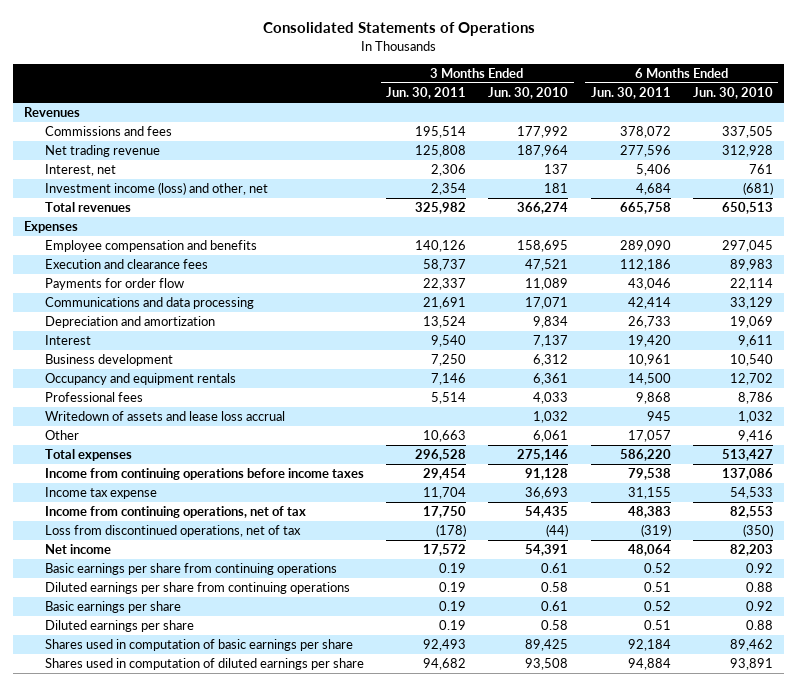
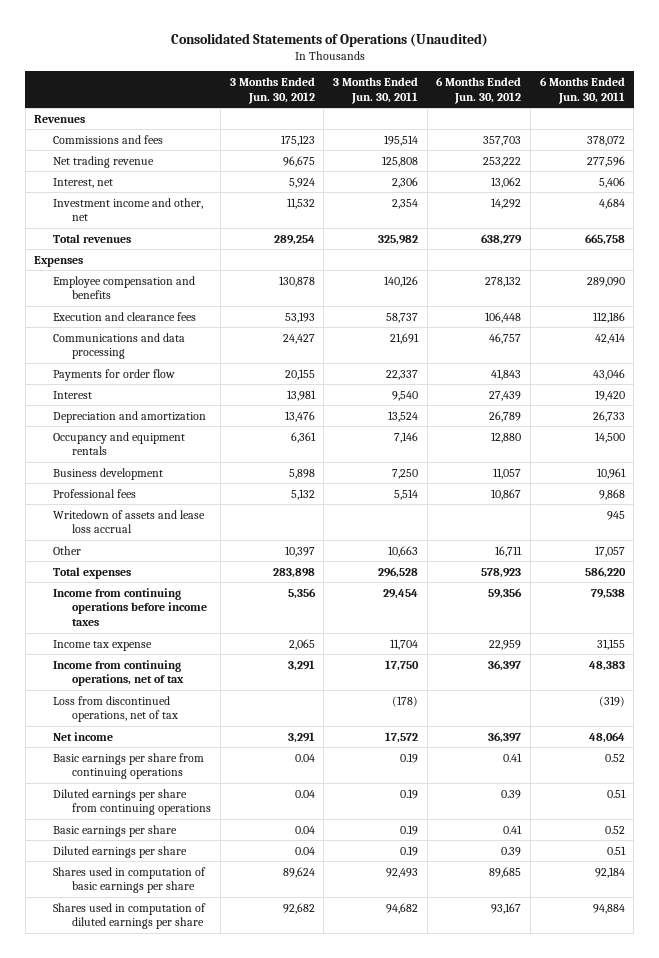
[262,22,535,37] Consolidated Statements of Operations -> [170,32,488,47] Consolidated Statements of Operations (Unaudited)
[488,87,569,100] Jun. 30, 2010 -> none
[692,87,773,100] Jun. 30, 2010 -> none
none -> [229,77,315,104] 3 Months Ended Jun. 30, 2012
none -> [436,77,522,104] 6 Months Ended Jun. 30, 2012
[45,182,269,196] Investment income (loss) and other, net -> [53,197,204,222] Investment income and other, net
[45,278,185,291] Payments for order flow -> [53,368,176,381] Payments for order flow
[45,316,216,329] Depreciation and amortization -> [53,410,207,423] Depreciation and amortization
[45,354,174,367] Business development -> [53,467,164,480] Business development

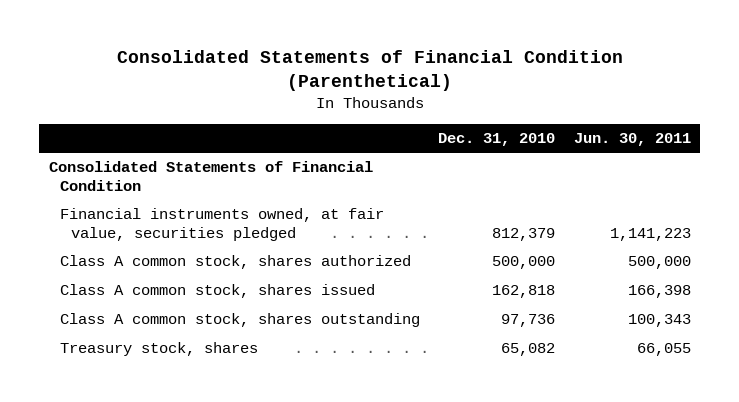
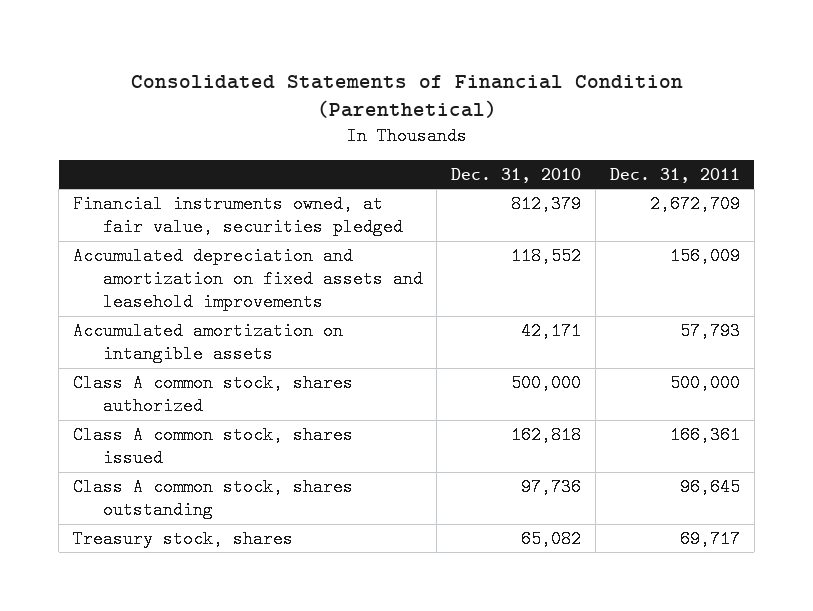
[573,133,691,147] Jun. 30, 2011 -> none
none -> [609,167,740,183] Dec. 31, 2011
[48,161,373,191] Consolidated Statements of Financial Condition -> none
none -> [73,246,423,312] Accumulated depreciation and amortization on fixed assets and leasehold improvements
none -> [73,321,344,364] Accumulated amortization on intangible assets

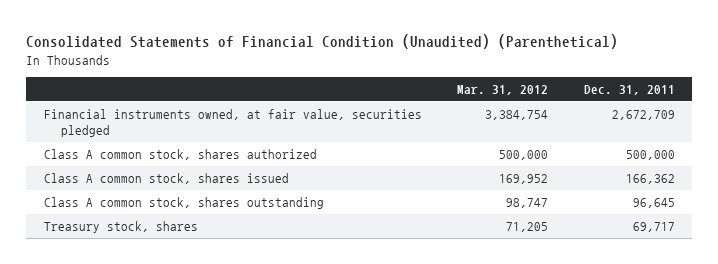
[130,74,683,119] Consolidated Statements of Financial Condition (Parenthetical) -> [25,34,618,50] Consolidated Statements of Financial Condition (Unaudited) (Parenthetical)
[451,167,582,183] Dec. 31, 2010 -> none
none -> [457,85,549,96] Mar. 31, 2012
[73,246,423,312] Accumulated depreciation and amortization on fixed assets and leasehold improvements -> none
[73,321,344,364] Accumulated amortization on intangible assets -> none
[669,425,740,444] 166,361 -> [625,174,675,185] 166,362

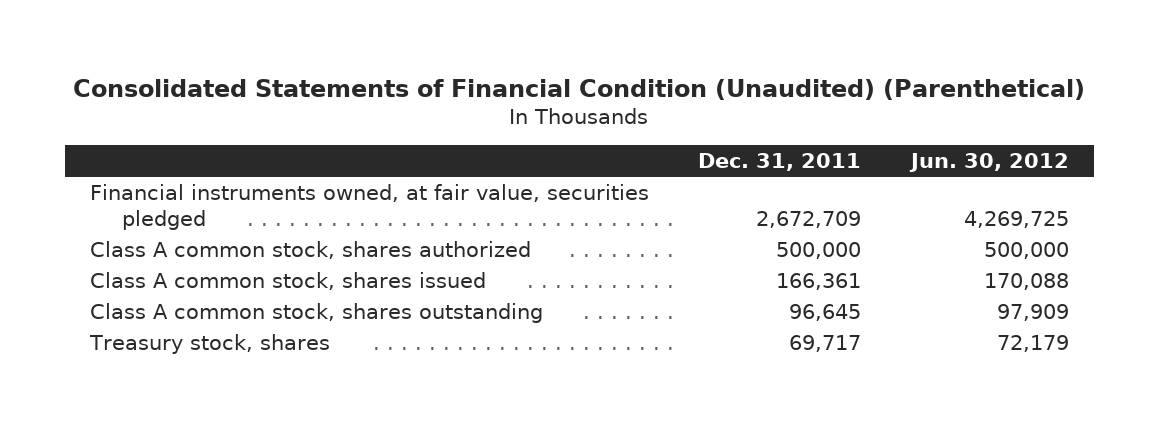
[457,85,549,96] Mar. 31, 2012 -> none
none -> [909,152,1070,172] Jun. 30, 2012
[625,174,675,185] 166,362 -> [776,273,862,291] 166,361

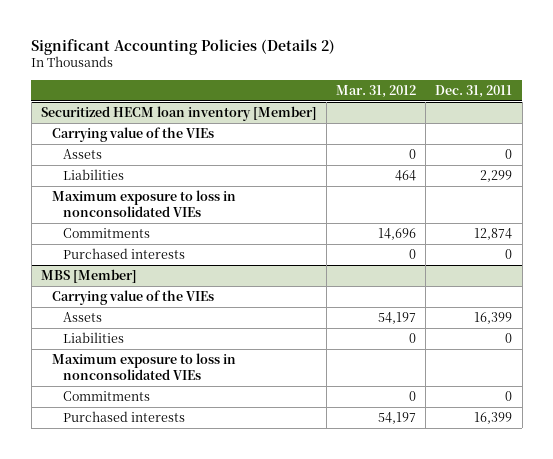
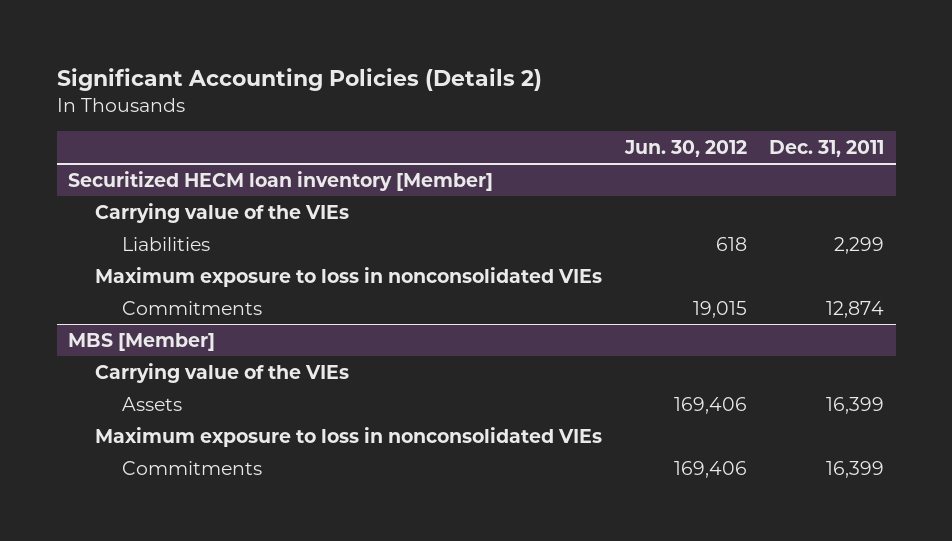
[336,84,417,98] Mar. 31, 2012 -> none
none -> [623,140,747,158] Jun. 30, 2012
[63,148,103,159] Assets -> none
[63,247,186,259] Purchased interests -> none
[63,331,125,343] Liabilities -> none
[63,410,186,422] Purchased interests -> none
[505,390,513,401] 0 -> [826,460,885,478] 16,399

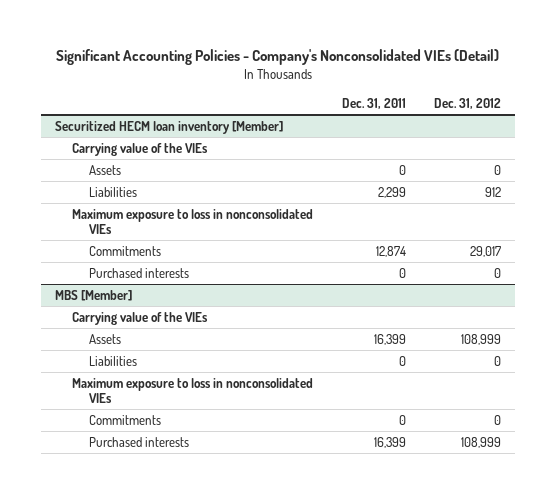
[56,68,542,92] Significant Accounting Policies (Details 2) -> [56,49,500,66] Significant Accounting Policies - Company's Nonconsolidated VIEs (Detail)
[623,140,747,158] Jun. 30, 2012 -> none
none -> [433,97,501,109] Dec. 31, 2012
none -> [89,164,122,175] Assets
none -> [89,267,190,278] Purchased interests
none -> [89,355,138,366] Liabilities
[826,460,885,478] 16,399 -> [398,414,406,425] 0
none -> [89,436,190,447] Purchased interests

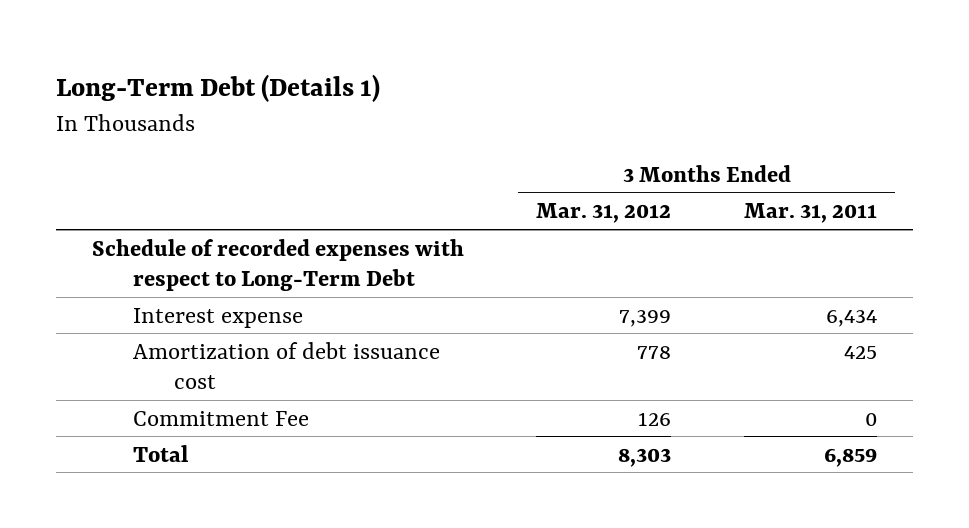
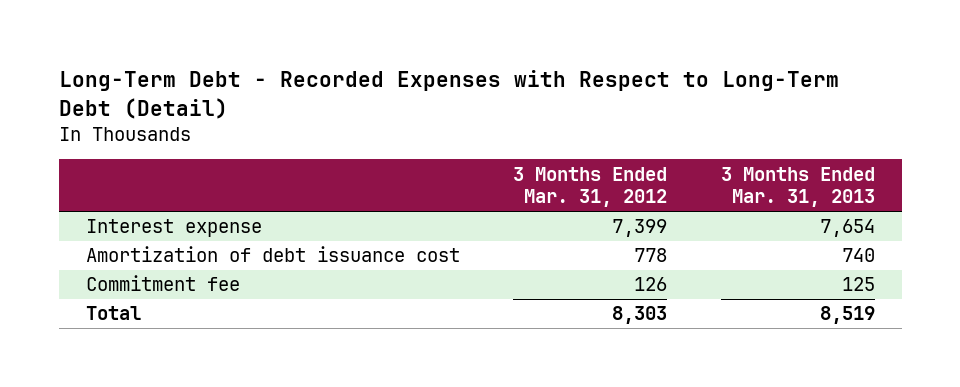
[55,73,380,102] Long-Term Debt (Details 1) -> [58,70,839,119] Long-Term Debt - Recorded Expenses with Respect to Long-Term Debt (Detail)
[743,203,877,224] Mar. 31, 2011 -> none
none -> [720,166,875,208] 3 Months Ended Mar. 31, 2013
[92,238,465,291] Schedule of recorded expenses with respect to Long-Term Debt -> none
[132,410,309,426] Commitment Fee -> [85,275,240,292] Commitment fee

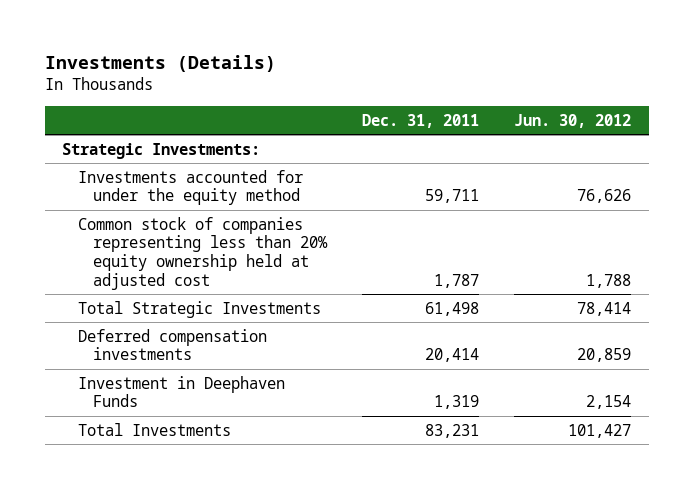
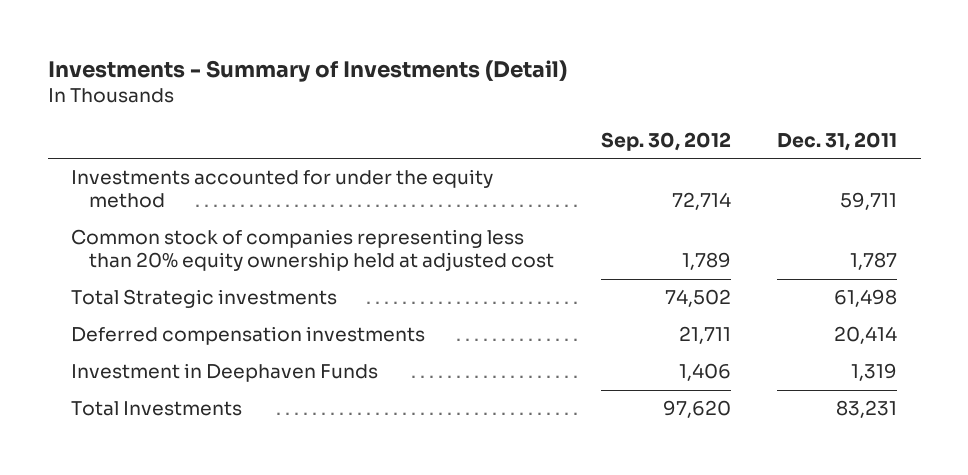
[44,54,276,72] Investments (Details) -> [47,59,567,82] Investments - Summary of Investments (Detail)
[514,113,632,128] Jun. 30, 2012 -> none
none -> [600,131,731,151] Sep. 30, 2012
[62,142,261,159] Strategic Investments: -> none
[77,300,321,318] Total Strategic Investments -> [70,289,337,309] Total Strategic investments

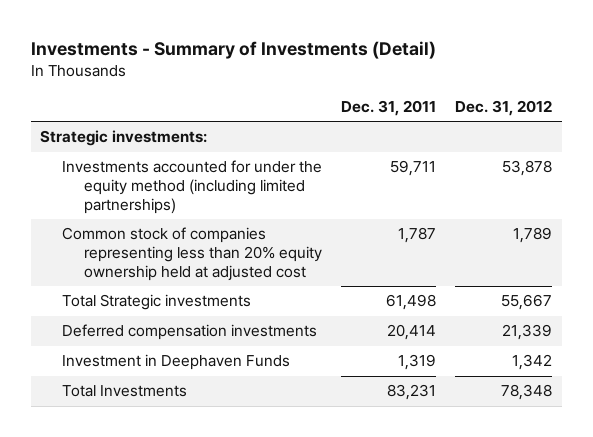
[600,131,731,151] Sep. 30, 2012 -> none
none -> [455,100,553,117] Dec. 31, 2012
none -> [40,130,208,147] Strategic investments:
[70,169,493,209] Investments accounted for under the equity method -> [62,160,323,214] Investments accounted for under the equity method (including limited partnerships)

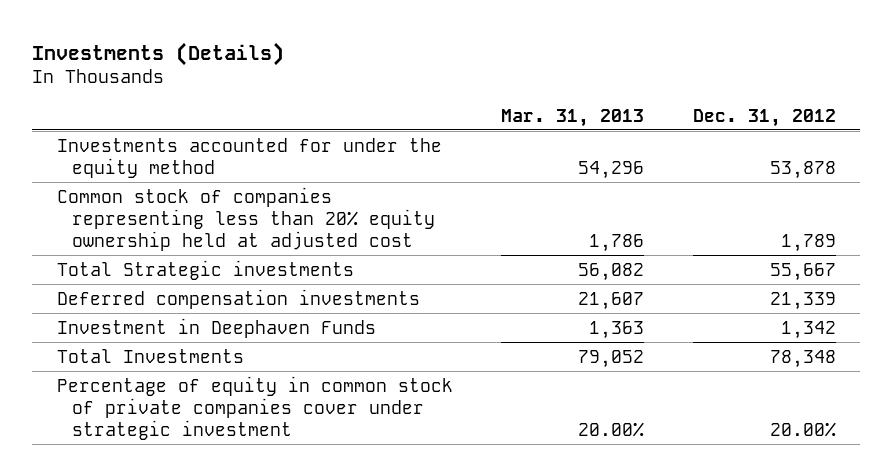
[30,40,436,59] Investments - Summary of Investments (Detail) -> [32,41,285,66] Investments (Details)
[341,100,437,117] Dec. 31, 2011 -> none
none -> [501,108,645,127] Mar. 31, 2013
[40,130,208,147] Strategic investments: -> none
[62,160,323,214] Investments accounted for under the equity method (including limited partnerships) -> [56,137,442,178] Investments accounted for under the equity method
none -> [56,375,453,440] Percentage of equity in common stock of private companies cover under strategic investment

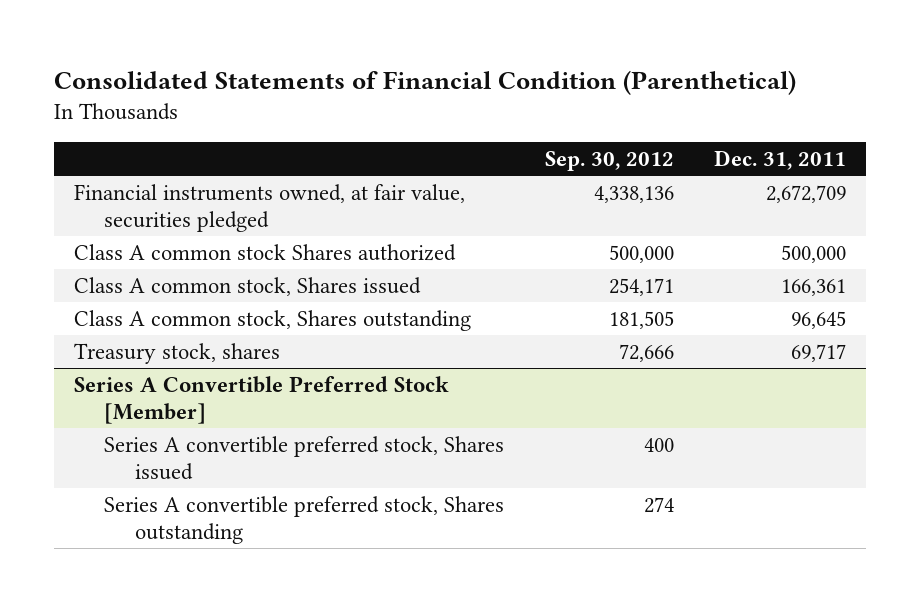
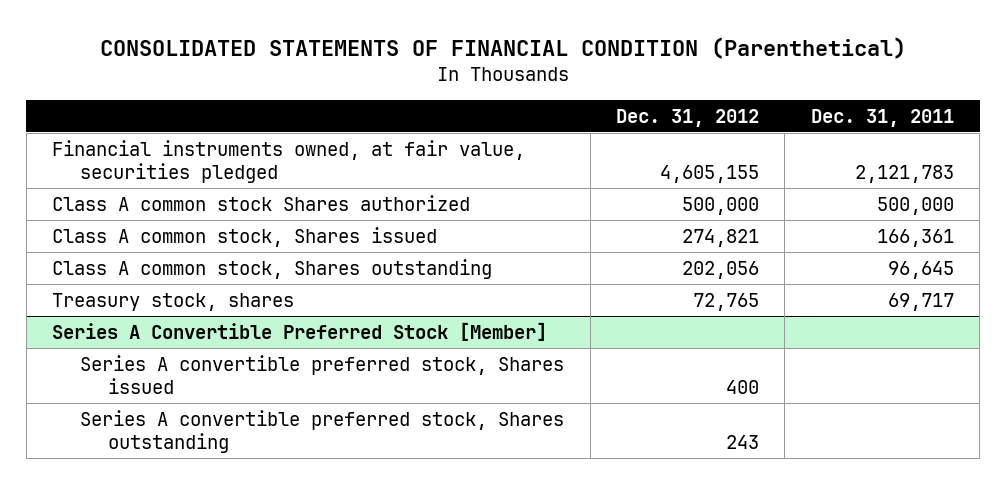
[53,69,796,95] Consolidated Statements of Financial Condition (Parenthetical) -> [99,36,906,59] CONSOLIDATED STATEMENTS OF FINANCIAL CONDITION (Parenthetical)
[544,150,674,171] Sep. 30, 2012 -> none
none -> [616,108,760,127] Dec. 31, 2012
[766,184,847,203] 2,672,709 -> [854,165,954,184] 2,121,783

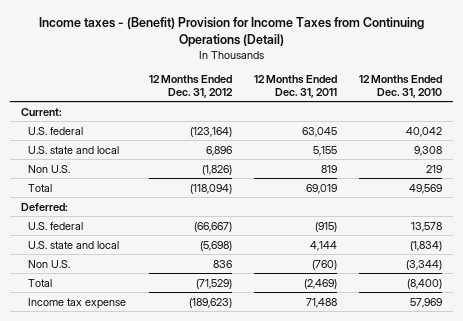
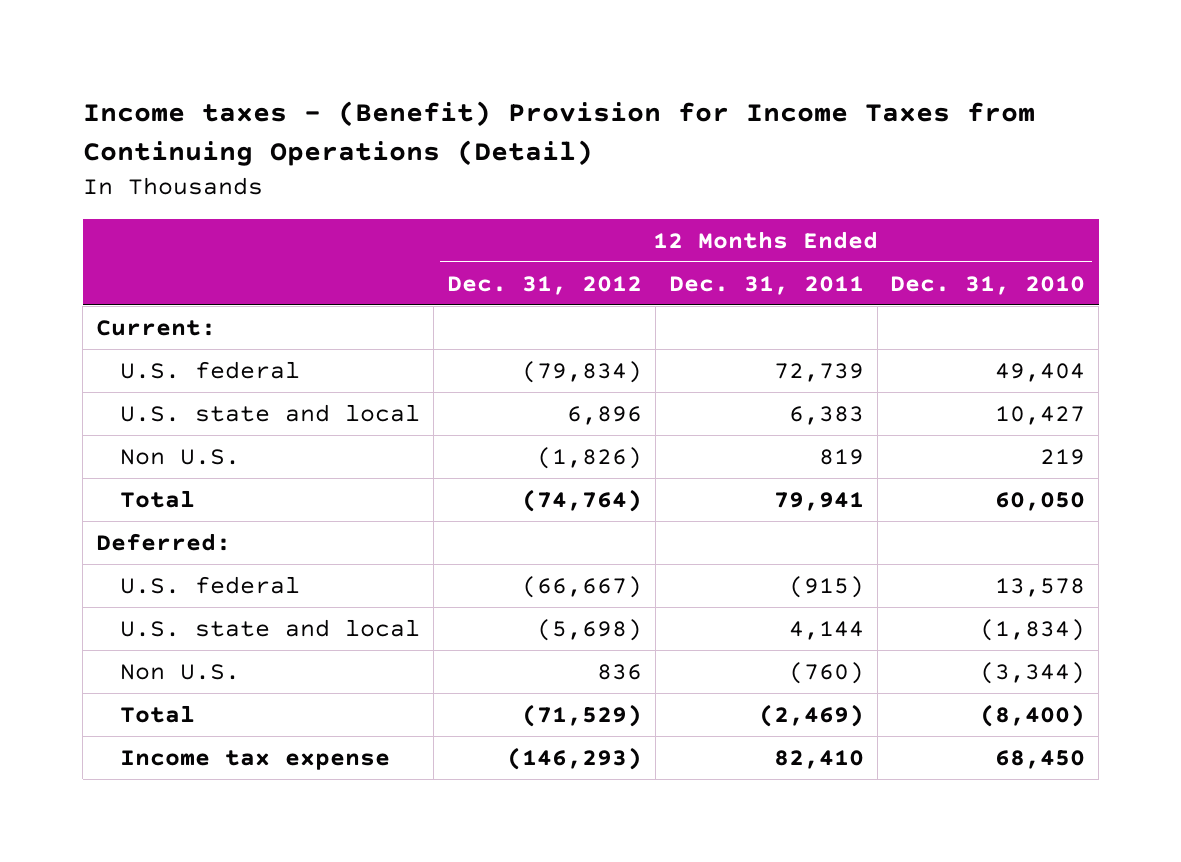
[189,126,232,137] (123,164) -> [522,360,643,383] (79,834)
[302,126,338,137] 63,045 -> [773,362,864,382] 72,739
[406,126,443,137] 40,042 -> [995,362,1086,382] 49,404
[313,145,338,156] 5,155 -> [788,405,864,425] 6,383
[414,145,443,156] 9,308 -> [995,405,1086,425] 10,427
[189,183,232,194] (118,094) -> [522,488,643,512] (74,764)
[306,183,338,194] 69,019 -> [773,491,864,511] 79,941
[409,183,443,194] 49,569 -> [995,491,1086,511] 60,050
[188,297,232,308] (189,623) -> [507,746,643,770] (146,293)
[306,297,338,308] 71,488 -> [773,749,864,769] 82,410
[410,297,443,308] 57,969 -> [995,749,1086,769] 68,450

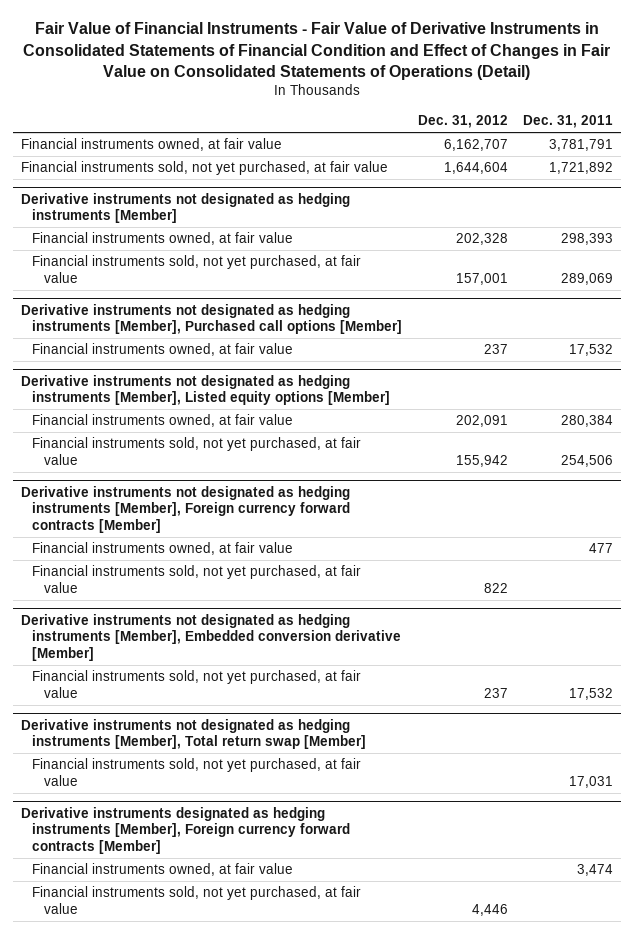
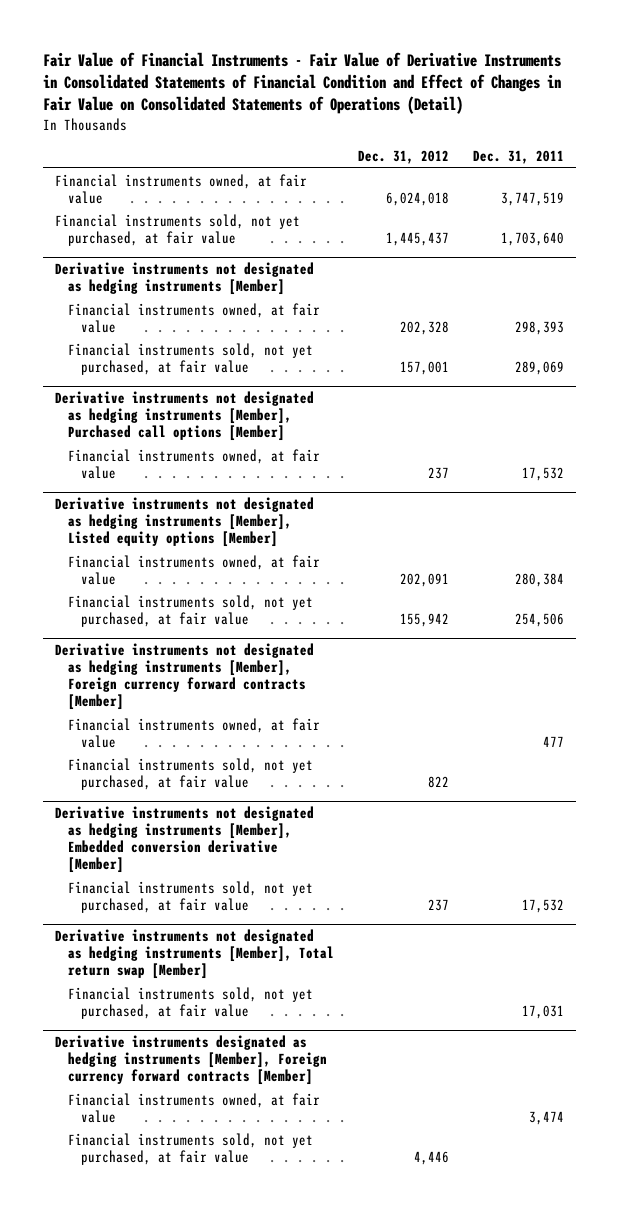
[443,139,508,152] 6,162,707 -> [385,191,449,206] 6,024,018
[549,139,614,152] 3,781,791 -> [500,191,564,206] 3,747,519
[443,162,508,175] 1,644,604 -> [385,231,449,246] 1,445,437
[549,162,614,175] 1,721,892 -> [500,231,564,246] 1,703,640

